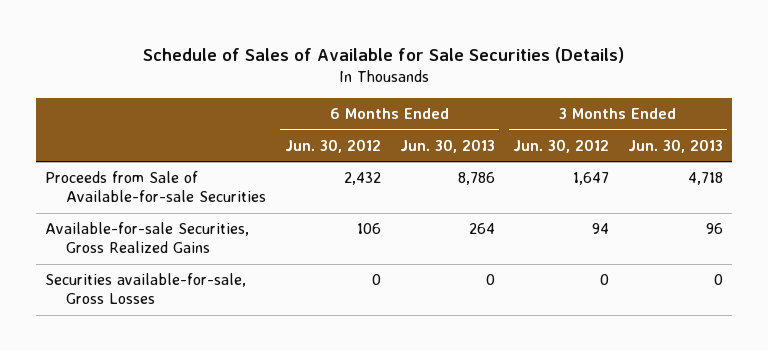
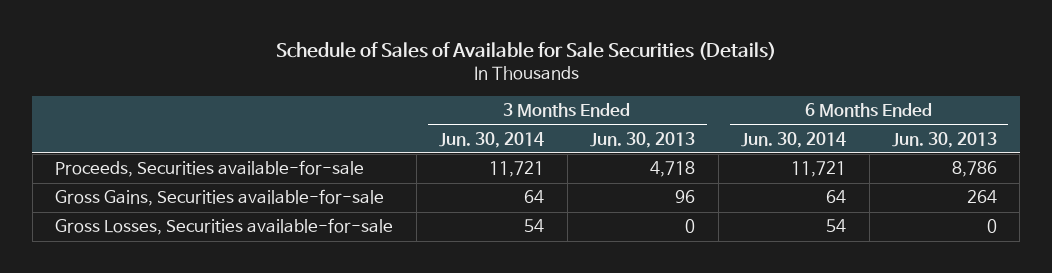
[284,138,381,153] Jun. 30, 2012 -> none
[513,138,610,153] Jun. 30, 2012 -> none
none -> [439,131,545,148] Jun. 30, 2014
none -> [741,131,847,148] Jun. 30, 2014
[45,171,267,203] Proceeds from Sale of Available-for-sale Securities -> [55,160,365,178] Proceeds, Securities available-for-sale
[45,222,250,254] Available-for-sale Securities, Gross Realized Gains -> [55,189,385,207] Gross Gains, Securities available-for-sale
[45,273,247,305] Securities available-for-sale, Gross Losses -> [55,218,394,236] Gross Losses, Securities available-for-sale

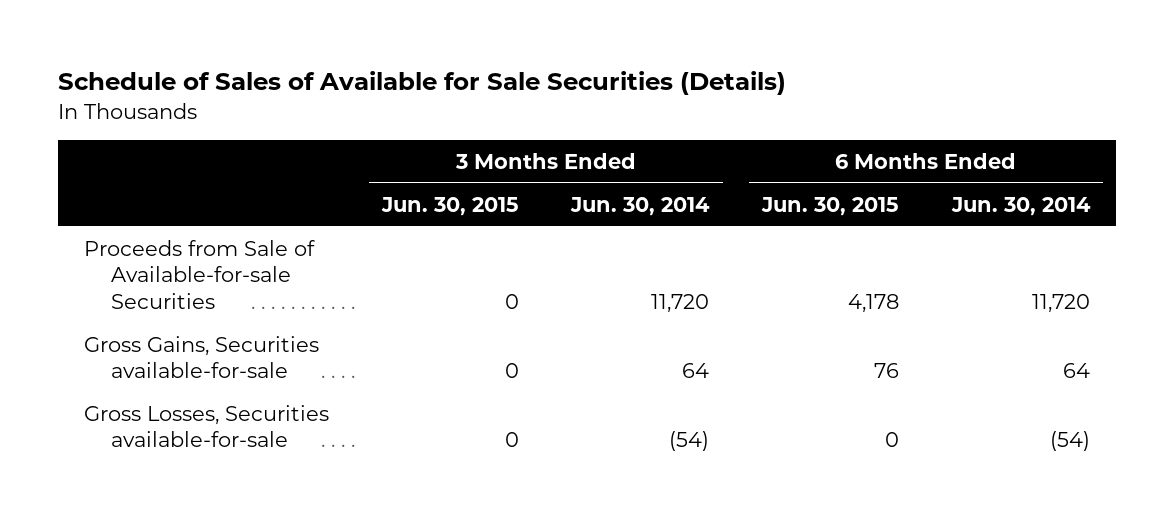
[590,131,696,148] Jun. 30, 2013 -> none
[891,131,997,148] Jun. 30, 2013 -> none
none -> [380,196,519,216] Jun. 30, 2015
none -> [761,196,900,216] Jun. 30, 2015
[55,160,365,178] Proceeds, Securities available-for-sale -> [84,239,316,309] Proceeds from Sale of Available-for-sale Securities
[489,161,545,178] 11,721 -> [651,293,710,313] 11,720
[791,161,847,178] 11,721 -> [1031,293,1090,313] 11,720
[524,219,545,233] 54 -> [669,431,710,452] (54)
[826,219,847,233] 54 -> [1049,431,1090,452] (54)

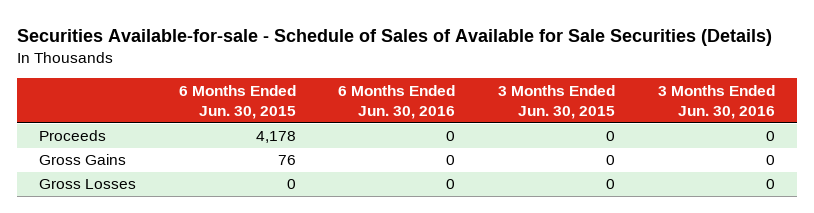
[57,71,786,96] Schedule of Sales of Available for Sale Securities (Details) -> [17,28,773,46] Securities Available-for-sale - Schedule of Sales of Available for Sale Securities (Details)
[570,196,711,216] Jun. 30, 2014 -> none
[950,196,1091,216] Jun. 30, 2014 -> none
none -> [338,84,456,120] 6 Months Ended Jun. 30, 2016
none -> [658,84,776,120] 3 Months Ended Jun. 30, 2016
[84,239,316,309] Proceeds from Sale of Available-for-sale Securities -> [38,130,106,142] Proceeds
[84,335,320,379] Gross Gains, Securities available-for-sale -> [38,154,126,166] Gross Gains
[84,404,330,448] Gross Losses, Securities available-for-sale -> [38,179,136,190] Gross Losses

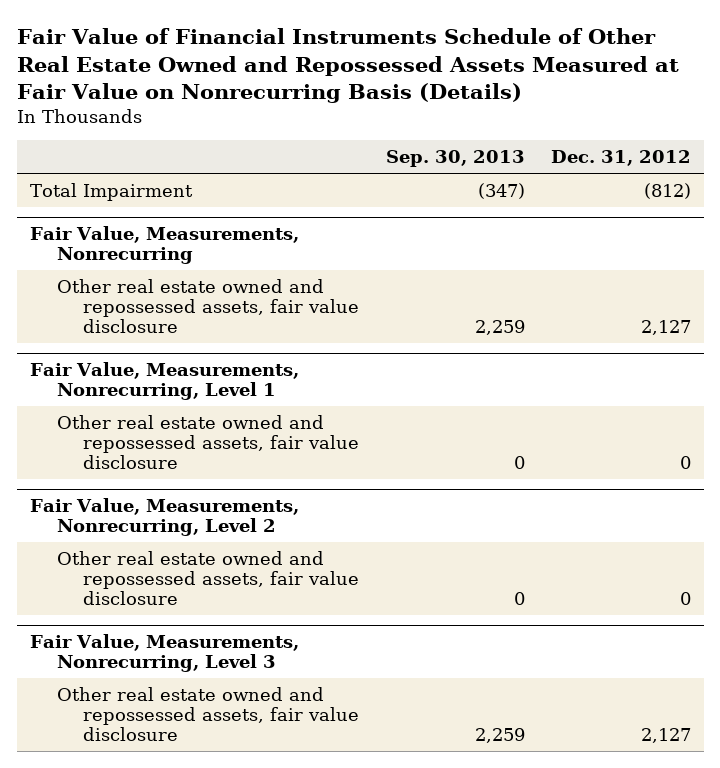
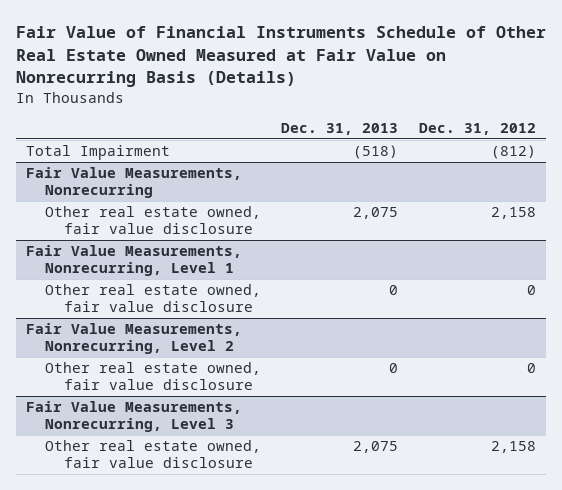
[16,28,679,103] Fair Value of Financial Instruments Schedule of Other Real Estate Owned and Repossessed Assets Measured at Fair Value on Nonrecurring Basis (Details) -> [15,26,546,88] Fair Value of Financial Instruments Schedule of Other Real Estate Owned Measured at Fair Value on Nonrecurring Basis (Details)
[385,150,525,168] Sep. 30, 2013 -> none
none -> [281,123,399,136] Dec. 31, 2013
[29,225,299,265] Fair Value, Measurements, Nonrecurring -> [26,167,243,198] Fair Value Measurements, Nonrecurring
[56,278,360,334] Other real estate owned and repossessed assets, fair value disclosure -> [44,206,261,234] Other real estate owned, fair value disclosure
[640,320,691,336] 2,127 -> [491,207,537,220] 2,158
[29,361,299,401] Fair Value, Measurements, Nonrecurring, Level 1 -> [26,245,243,276] Fair Value Measurements, Nonrecurring, Level 1
[56,414,360,470] Other real estate owned and repossessed assets, fair value disclosure -> [44,284,261,312] Other real estate owned, fair value disclosure
[29,497,299,537] Fair Value, Measurements, Nonrecurring, Level 2 -> [26,323,243,354] Fair Value Measurements, Nonrecurring, Level 2
[56,550,360,606] Other real estate owned and repossessed assets, fair value disclosure -> [44,362,261,390] Other real estate owned, fair value disclosure
[29,633,299,673] Fair Value, Measurements, Nonrecurring, Level 3 -> [26,401,243,432] Fair Value Measurements, Nonrecurring, Level 3
[56,686,360,742] Other real estate owned and repossessed assets, fair value disclosure -> [44,440,261,468] Other real estate owned, fair value disclosure
[640,728,691,744] 2,127 -> [491,441,537,454] 2,158

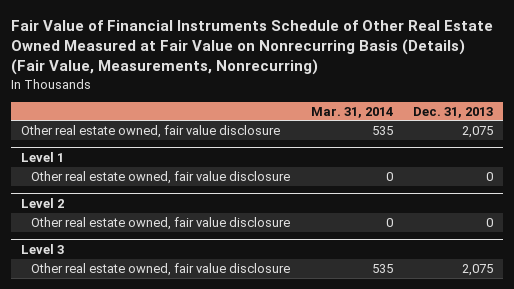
[15,26,546,88] Fair Value of Financial Instruments Schedule of Other Real Estate Owned Measured at Fair Value on Nonrecurring Basis (Details) -> [11,20,494,76] Fair Value of Financial Instruments Schedule of Other Real Estate Owned Measured at Fair Value on Nonrecurring Basis (Details) (Fair Value, Measurements, Nonrecurring)
[419,123,537,136] Dec. 31, 2012 -> none
none -> [310,106,393,118] Mar. 31, 2014
[26,145,171,161] Total Impairment -> none
[26,167,243,198] Fair Value Measurements, Nonrecurring -> none
[26,245,243,276] Fair Value Measurements, Nonrecurring, Level 1 -> none
none -> [21,151,65,162] Level 1
[26,323,243,354] Fair Value Measurements, Nonrecurring, Level 2 -> none
none -> [21,197,65,208] Level 2
[26,401,243,432] Fair Value Measurements, Nonrecurring, Level 3 -> none
none -> [21,243,65,254] Level 3

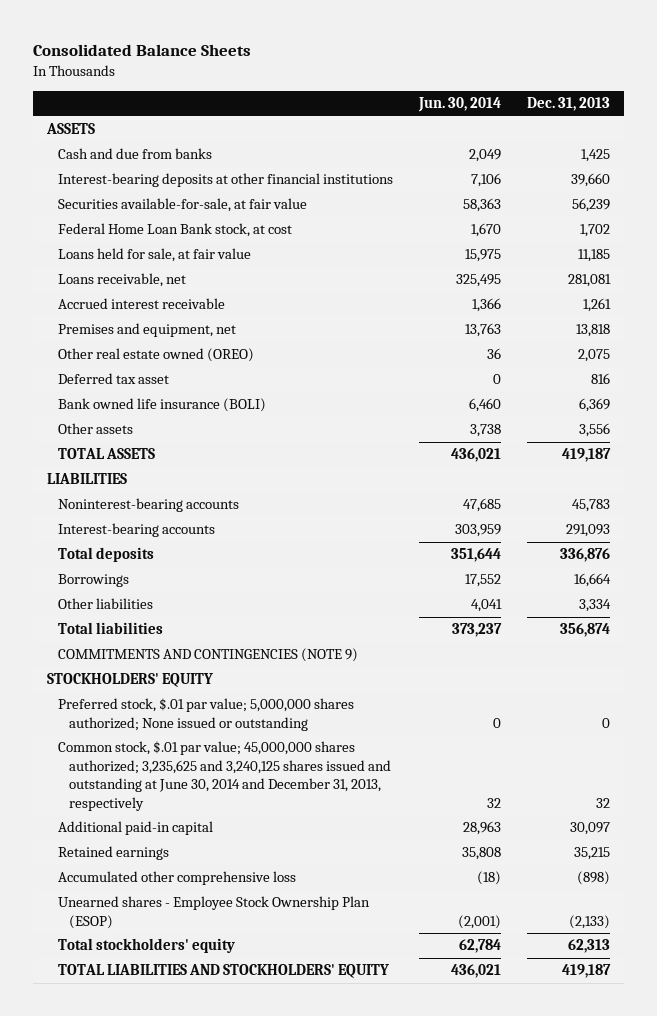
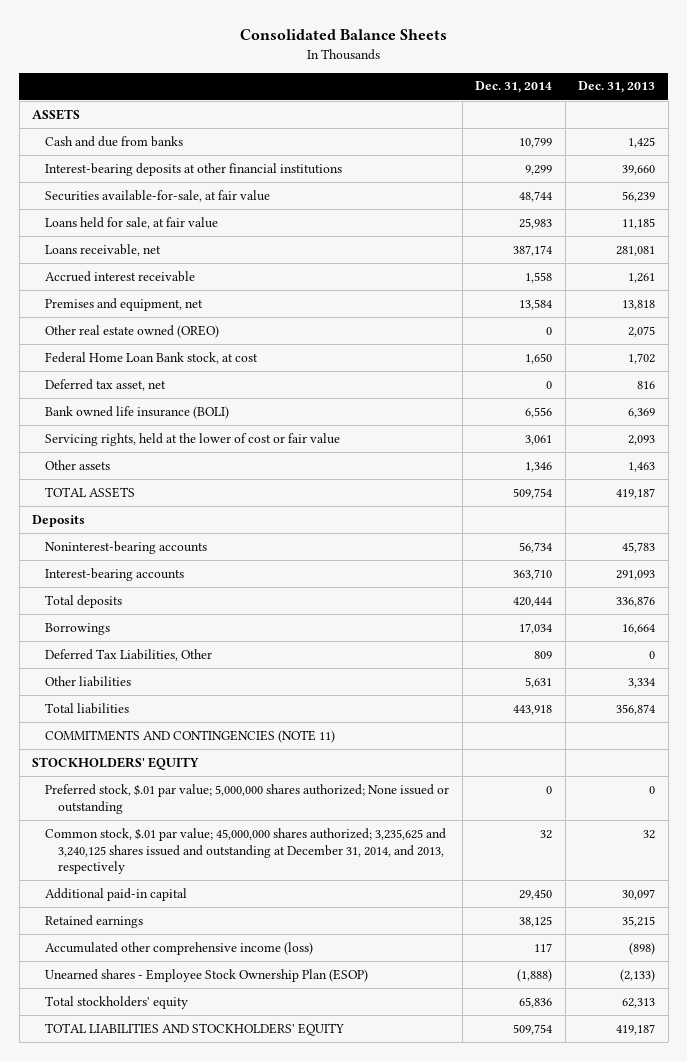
[418,97,502,113] Jun. 30, 2014 -> none
none -> [475,81,553,94] Dec. 31, 2014
[57,223,292,238] Federal Home Loan Bank stock, at cost -> [44,351,258,364] Federal Home Loan Bank stock, at cost
[57,373,169,385] Deferred tax asset -> [44,378,166,391] Deferred tax asset, net
none -> [44,432,340,446] Servicing rights, held at the lower of cost or fair value
[579,423,611,438] 3,556 -> [628,461,656,472] 1,463
[46,473,127,485] LIABILITIES -> none
none -> [32,514,86,527] Deposits
none -> [44,648,212,661] Deferred Tax Liabilities, Other
[57,648,358,663] COMMITMENTS AND CONTINGENCIES (NOTE 9) -> [44,729,335,743] COMMITMENTS AND CONTINGENCIES (NOTE 11)
[57,741,392,811] Common stock, $.01 par value; 45,000,000 shares authorized; 3,235,625 and 3,240,125 shares issued and outstanding at June 30, 2014 and December 31, 2013, respectively -> [44,827,446,875] Common stock, $.01 par value; 45,000,000 shares authorized; 3,235,625 and 3,240,125 shares issued and outstanding at December 31, 2014, and 2013, respectively
[57,871,296,886] Accumulated other comprehensive loss -> [44,941,313,955] Accumulated other comprehensive income (loss)

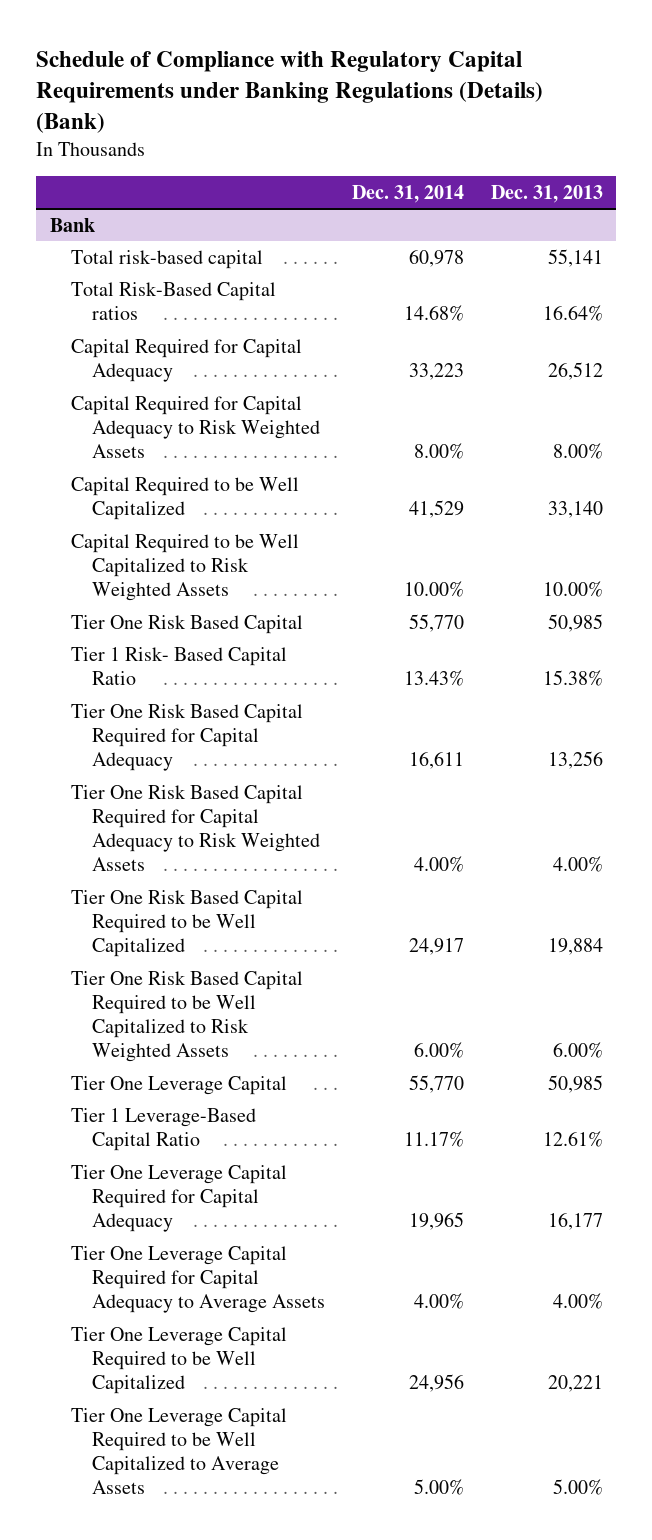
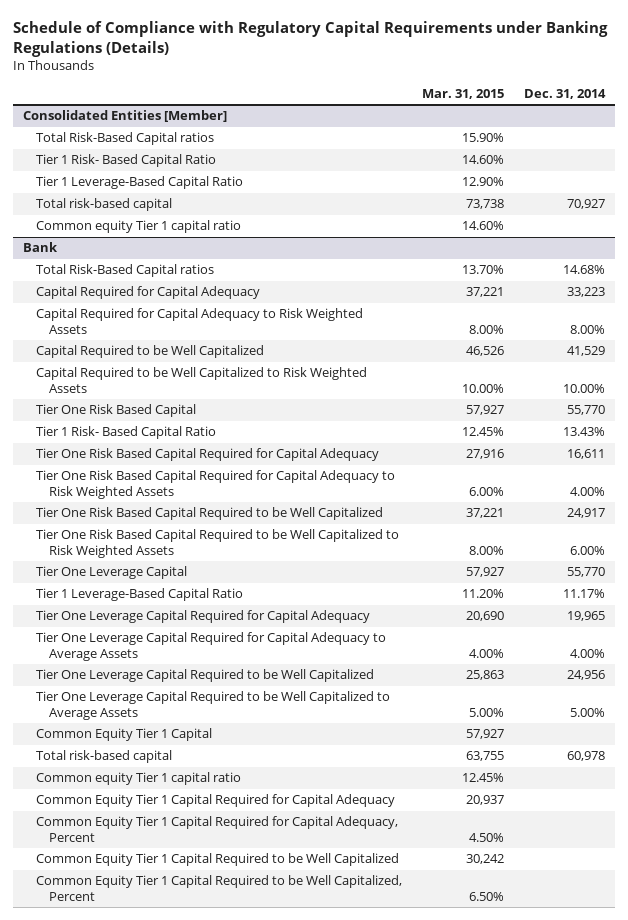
[36,51,544,134] Schedule of Compliance with Regulatory Capital Requirements under Banking Regulations (Details) (Bank) -> [12,20,608,57] Schedule of Compliance with Regulatory Capital Requirements under Banking Regulations (Details)
[490,184,603,203] Dec. 31, 2013 -> none
none -> [422,89,505,100] Mar. 31, 2015
none -> [22,110,227,123] Consolidated Entities [Member]
none -> [36,132,215,146] Total Risk-Based Capital ratios
none -> [36,154,217,168] Tier 1 Risk- Based Capital Ratio
none -> [36,176,244,190] Tier 1 Leverage-Based Capital Ratio
none -> [36,198,173,212] Total risk-based capital
none -> [36,220,242,234] Common equity Tier 1 capital ratio
none -> [36,728,213,742] Common Equity Tier 1 Capital
[70,249,263,269] Total risk-based capital -> [36,750,173,764] Total risk-based capital
none -> [36,772,242,786] Common equity Tier 1 capital ratio
none -> [36,794,396,808] Common Equity Tier 1 Capital Required for Capital Adequacy
none -> [36,816,399,842] Common Equity Tier 1 Capital Required for Capital Adequacy, Percent
none -> [36,853,400,867] Common Equity Tier 1 Capital Required to be Well Capitalized
none -> [36,875,403,901] Common Equity Tier 1 Capital Required to be Well Capitalized, Percent

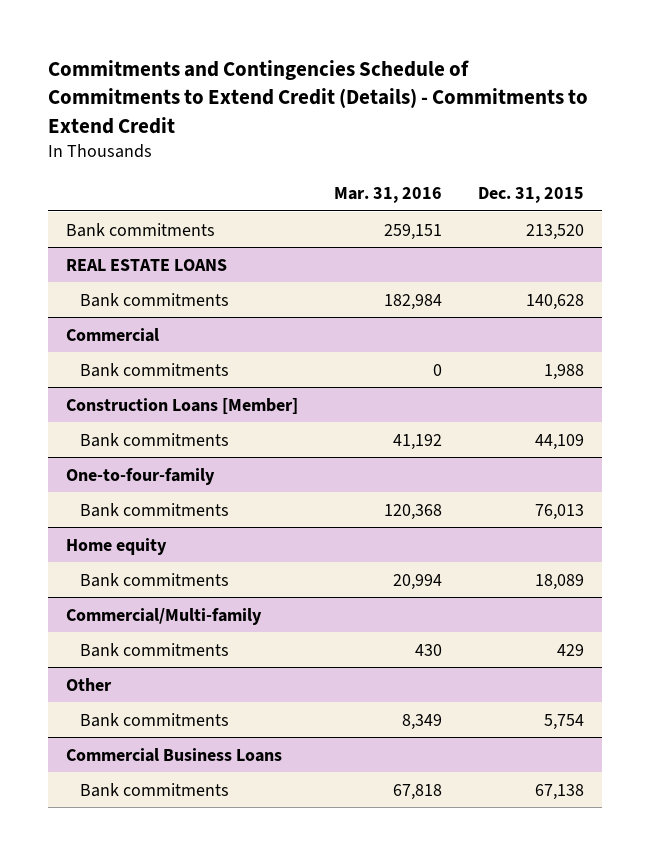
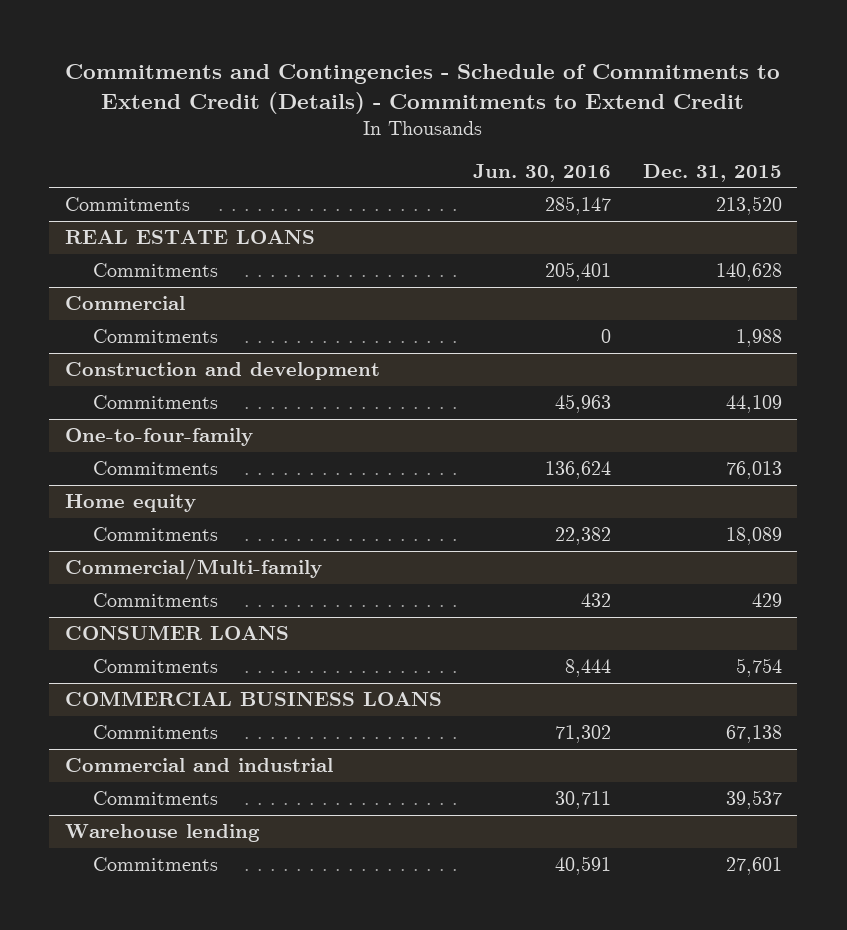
[48,60,589,134] Commitments and Contingencies Schedule of Commitments to Extend Credit (Details) - Commitments to Extend Credit -> [65,64,781,115] Commitments and Contingencies - Schedule of Commitments to Extend Credit (Details) - Commitments to Extend Credit
[334,187,443,204] Mar. 31, 2016 -> none
none -> [473,163,612,182] Jun. 30, 2016
[66,222,216,237] Bank commitments -> [65,196,191,211] Commitments
[80,292,230,307] Bank commitments -> [93,262,219,277] Commitments
[80,362,230,377] Bank commitments -> [93,328,219,343] Commitments
[66,397,299,414] Construction Loans [Member] -> [65,361,381,380] Construction and development
[80,432,230,447] Bank commitments -> [93,394,219,409] Commitments
[80,502,230,517] Bank commitments -> [93,460,219,475] Commitments
[80,572,230,587] Bank commitments -> [93,526,219,541] Commitments
[80,642,230,657] Bank commitments -> [93,592,219,607] Commitments
[66,677,113,691] Other -> [65,624,290,640] CONSUMER LOANS
[80,712,230,727] Bank commitments -> [93,658,219,673] Commitments
[66,747,283,762] Commercial Business Loans -> [65,690,443,706] COMMERCIAL BUSINESS LOANS
[80,782,230,797] Bank commitments -> [93,724,219,739] Commitments
none -> [65,757,334,772] Commercial and industrial
none -> [93,790,219,805] Commitments
none -> [65,823,261,842] Warehouse lending
none -> [93,856,219,871] Commitments

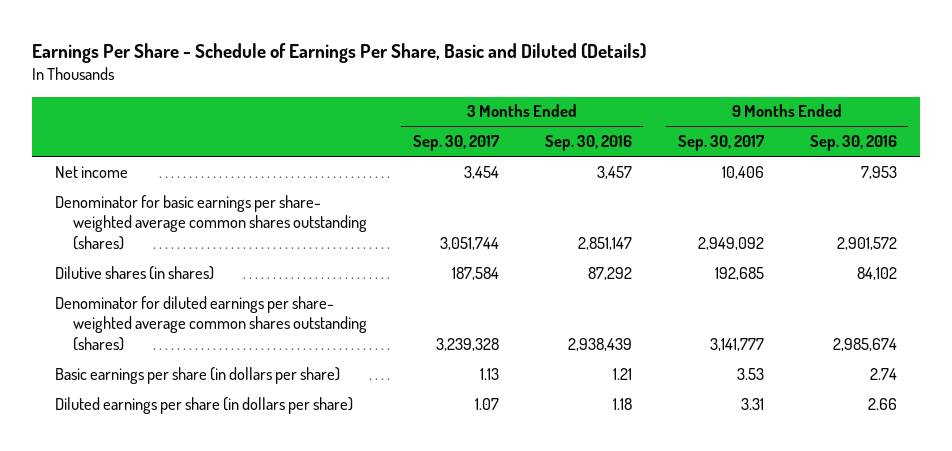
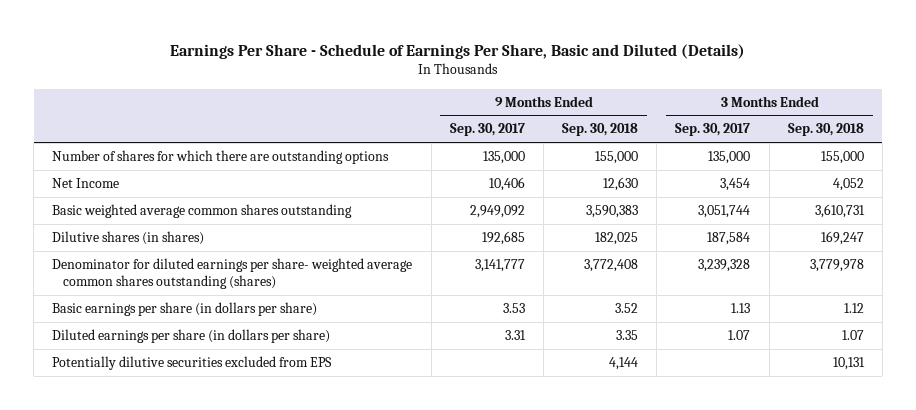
[544,135,632,152] Sep. 30, 2016 -> none
[809,135,897,152] Sep. 30, 2016 -> none
none -> [562,123,639,137] Sep. 30, 2018
none -> [787,123,864,137] Sep. 30, 2018
none -> [52,150,390,165] Number of shares for which there are outstanding options
[55,165,129,178] Net income -> [52,178,120,189] Net Income
[55,194,367,250] Denominator for basic earnings per share- weighted average common shares outstanding (shares) -> [52,204,353,219] Basic weighted average common shares outstanding
none -> [52,356,333,371] Potentially dilutive securities excluded from EPS

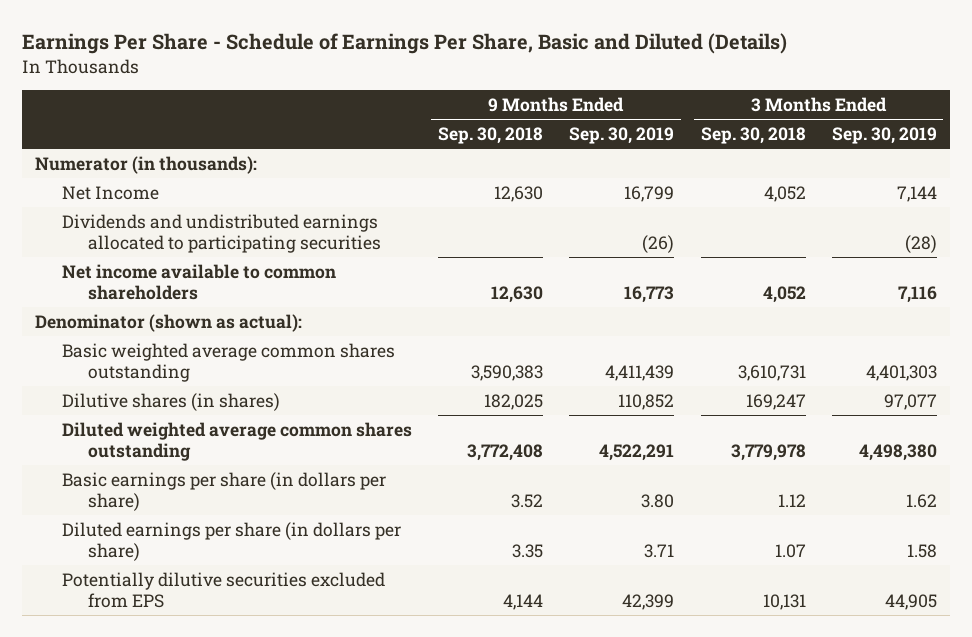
[449,123,525,137] Sep. 30, 2017 -> none
[675,123,751,137] Sep. 30, 2017 -> none
none -> [569,126,675,144] Sep. 30, 2019
none -> [831,126,937,144] Sep. 30, 2019
[52,150,390,165] Number of shares for which there are outstanding options -> none
none -> [35,155,258,174] Numerator (in thousands):
none -> [61,213,381,253] Dividends and undistributed earnings allocated to participating securities
none -> [61,263,336,300] Net income available to common shareholders
none -> [35,313,303,332] Denominator (shown as actual):
[52,258,413,290] Denominator for diluted earnings per share- weighted average common shares outstanding (shares) -> [61,421,412,461] Diluted weighted average common shares outstanding

